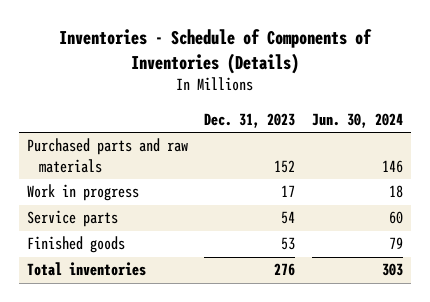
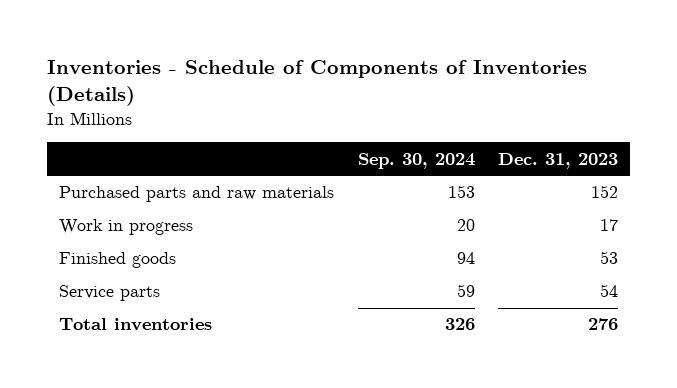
[311,112,403,128] Jun. 30, 2024 -> none
none -> [357,152,475,169] Sep. 30, 2024
[27,210,119,228] Service parts -> [58,285,160,302] Service parts

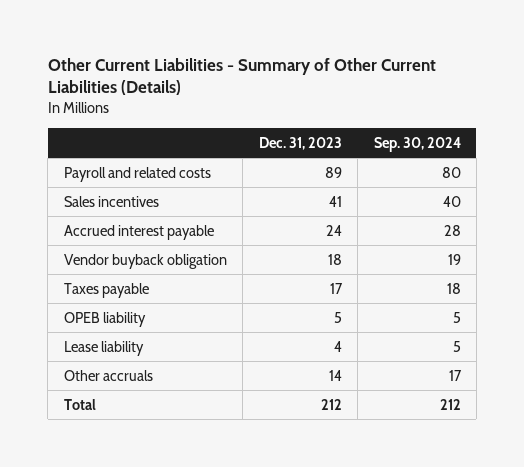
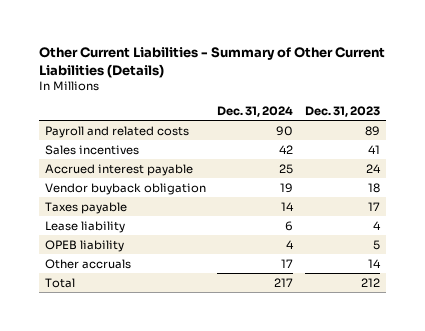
[373,136,461,152] Sep. 30, 2024 -> none
none -> [217,106,294,118] Dec. 31, 2024
[63,311,146,327] OPEB liability -> [44,239,124,252] OPEB liability

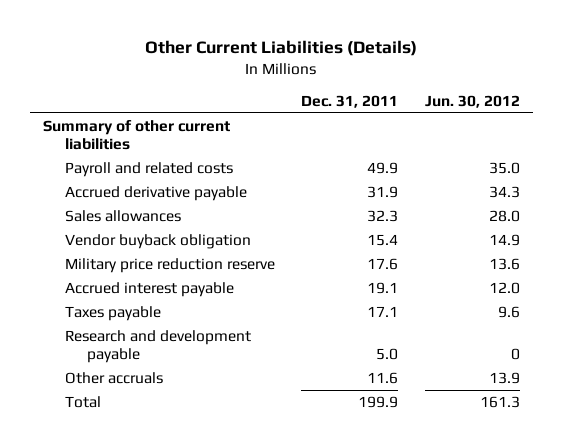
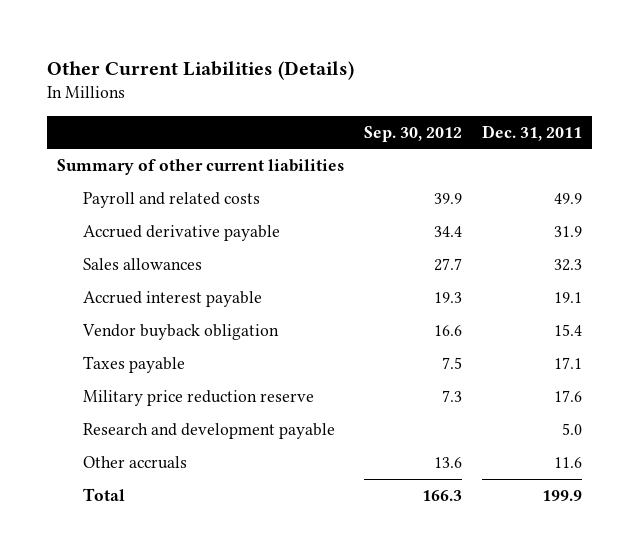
[424,95,520,109] Jun. 30, 2012 -> none
none -> [364,125,463,142] Sep. 30, 2012
[65,233,252,249] Vendor buyback obligation -> [82,324,280,341] Vendor buyback obligation
[65,257,276,273] Military price reduction reserve -> [83,390,315,407] Military price reduction reserve

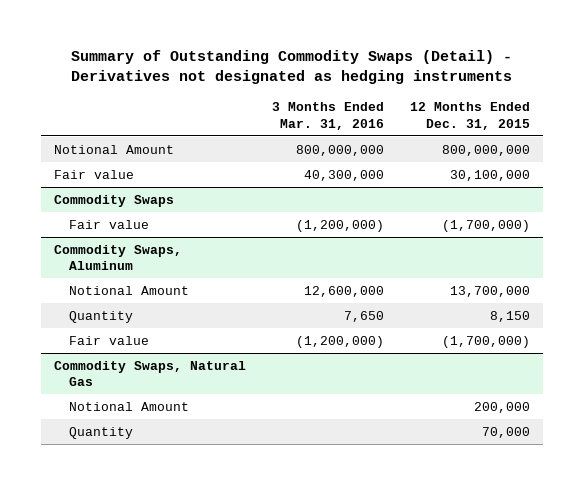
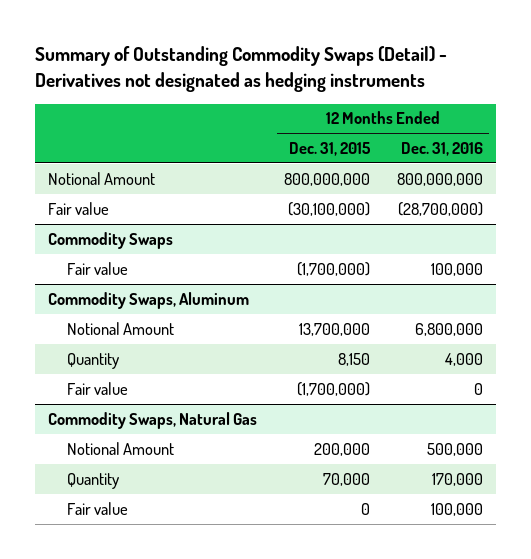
[271,102,384,130] 3 Months Ended Mar. 31, 2016 -> none
none -> [400,142,483,157] Dec. 31, 2016
[449,169,530,181] 30,100,000 -> [287,201,370,216] (30,100,000)
none -> [66,501,128,515] Fair value

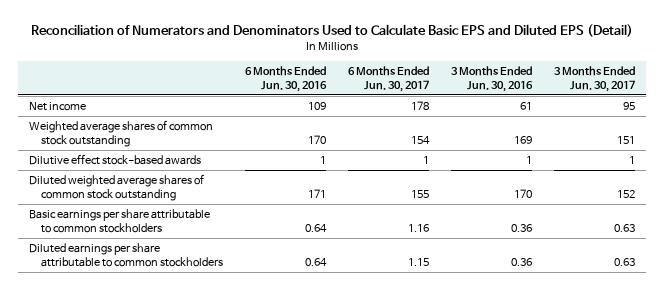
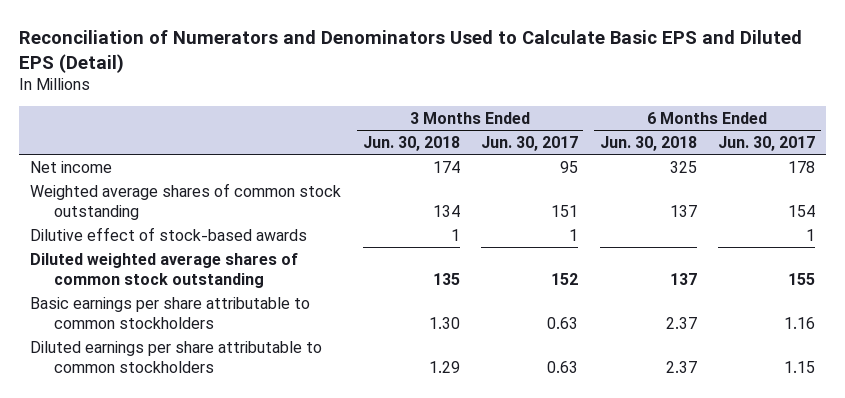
[245,66,328,92] 6 Months Ended Jun. 30, 2016 -> none
[451,66,534,92] 3 Months Ended Jun. 30, 2016 -> none
none -> [362,135,460,151] Jun. 30, 2018
none -> [599,135,697,151] Jun. 30, 2018
[28,154,201,166] Dilutive effect stock-based awards -> [29,226,307,241] Dilutive effect of stock-based awards

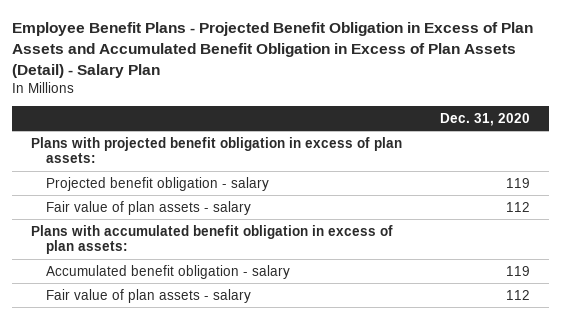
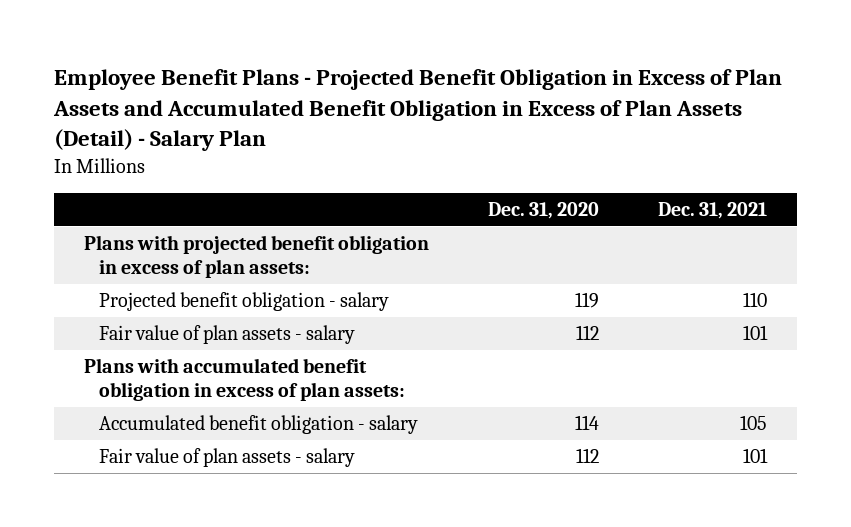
none -> [658,201,768,219] Dec. 31, 2021
[506,265,531,276] 119 -> [575,415,600,431] 114

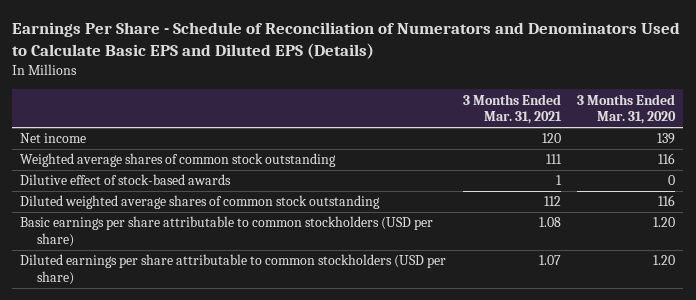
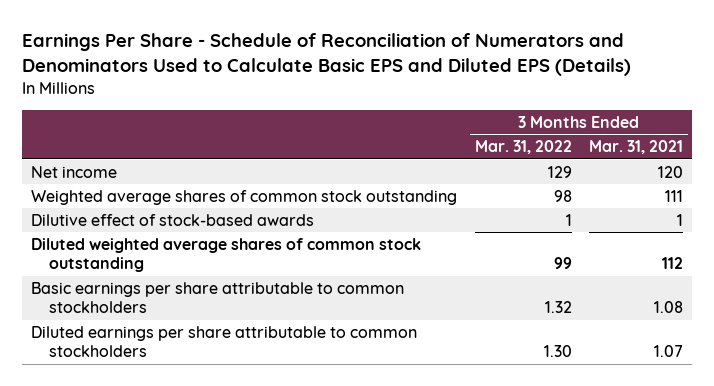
[577,93,677,125] 3 Months Ended Mar. 31, 2020 -> none
none -> [474,140,572,155] Mar. 31, 2022
[20,216,434,248] Basic earnings per share attributable to common stockholders (USD per share) -> [30,281,404,314] Basic earnings per share attributable to common stockholders
[20,254,447,286] Diluted earnings per share attributable to common stockholders (USD per share) -> [30,325,417,358] Diluted earnings per share attributable to common stockholders

